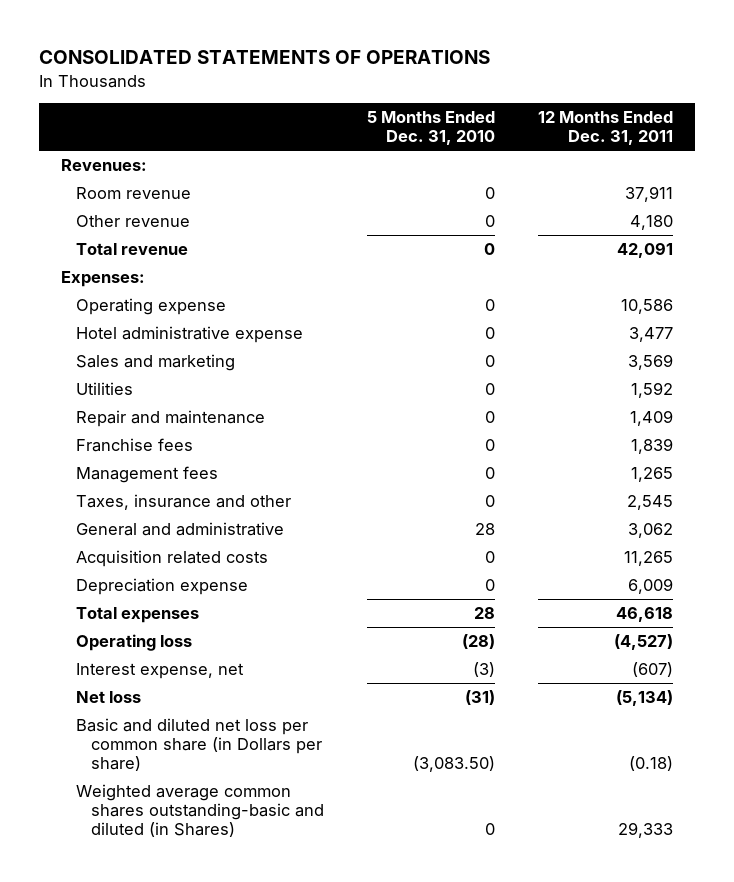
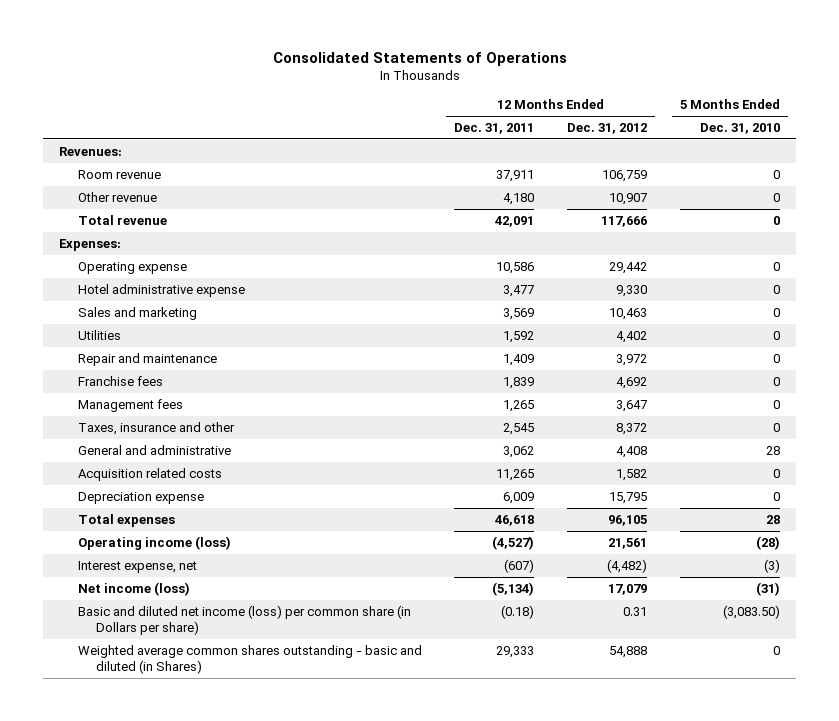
[39,50,491,65] CONSOLIDATED STATEMENTS OF OPERATIONS -> [272,51,567,66] Consolidated Statements of Operations
none -> [567,123,648,135] Dec. 31, 2012
[75,634,192,652] Operating loss -> [77,535,231,550] Operating income (loss)
[75,691,141,704] Net loss -> [77,581,190,596] Net income (loss)
[75,718,322,772] Basic and diluted net loss per common share (in Dollars per share) -> [77,604,411,635] Basic and diluted net income (loss) per common share (in Dollars per share)
[75,784,324,838] Weighted average common shares outstanding-basic and diluted (in Shares) -> [77,644,422,674] Weighted average common shares outstanding - basic and diluted (in Shares)

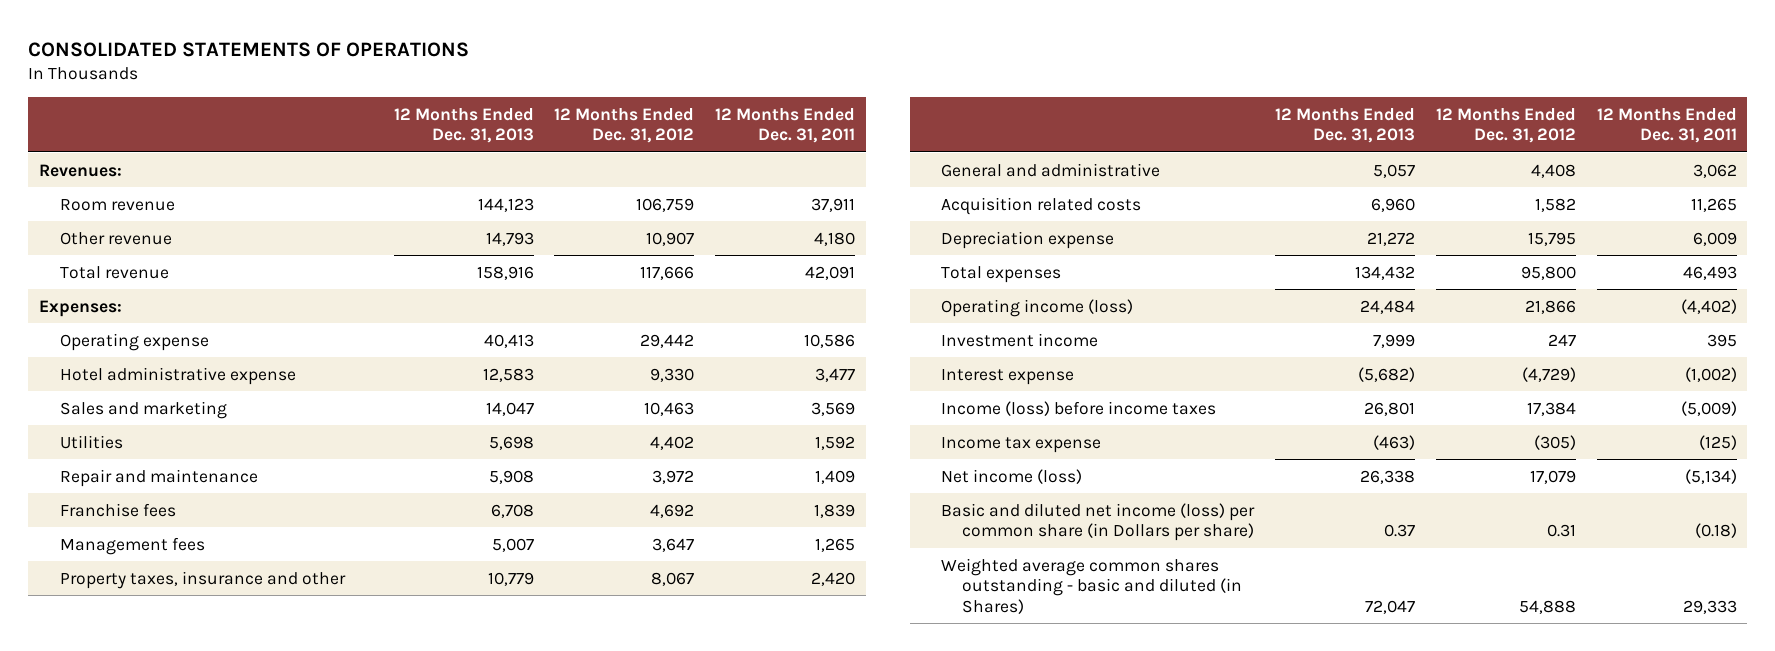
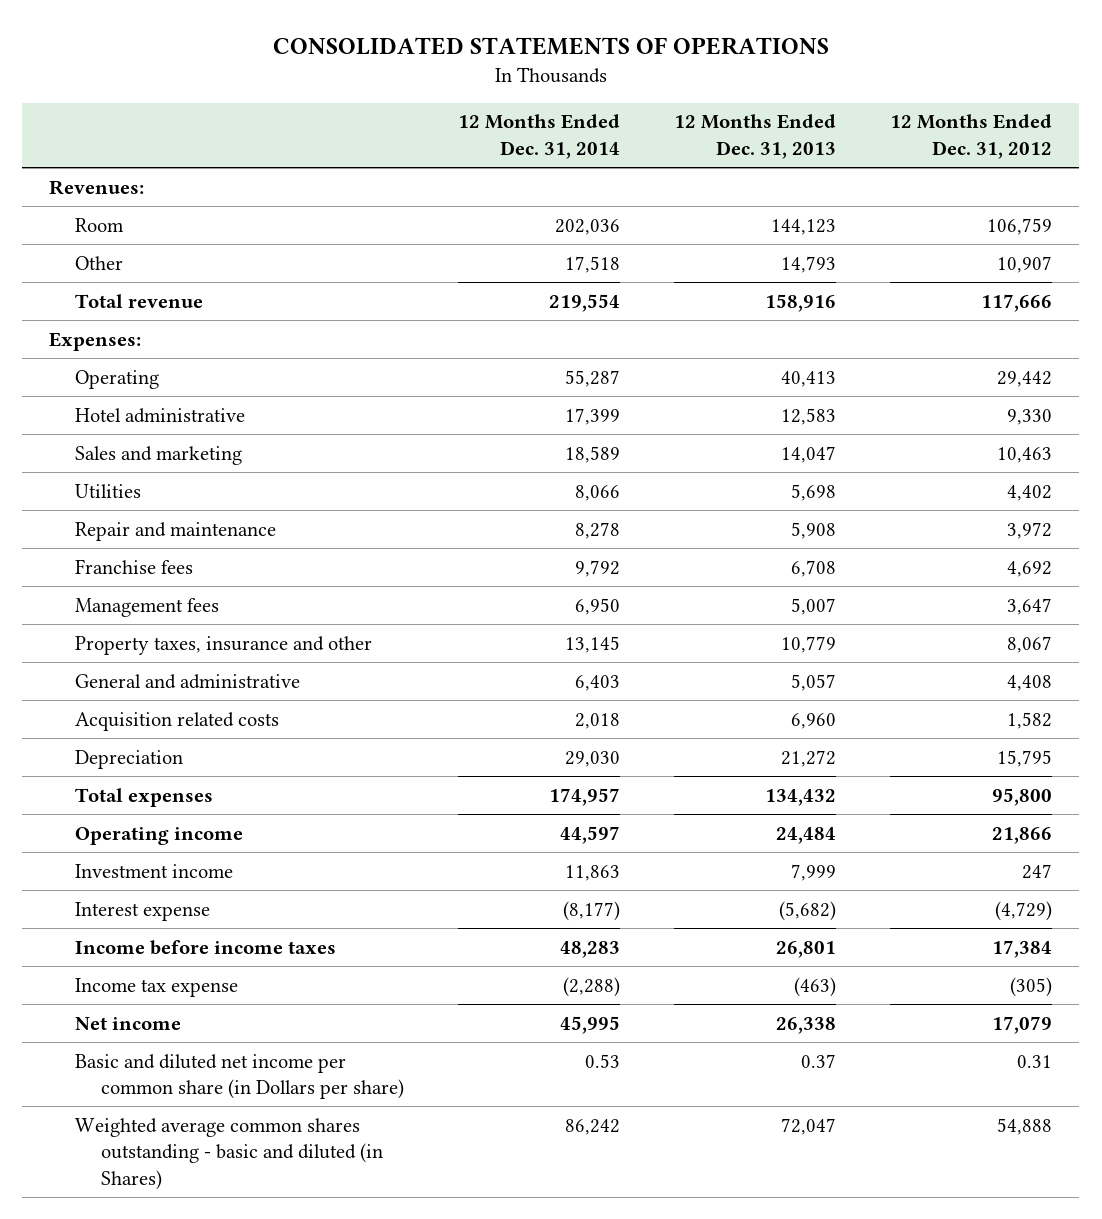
[715,107,856,144] 12 Months Ended Dec. 31, 2011 -> none
none -> [458,114,621,160] 12 Months Ended Dec. 31, 2014
[59,198,175,211] Room revenue -> [75,217,125,232] Room
[59,231,172,245] Other revenue -> [75,255,124,270] Other
[59,332,209,351] Operating expense -> [75,369,160,389] Operating
[59,366,296,385] Hotel administrative expense -> [75,407,246,423] Hotel administrative
[941,230,1115,249] Depreciation expense -> [75,749,184,769] Depreciation
[941,298,1134,317] Operating income (loss) -> [75,826,244,845] Operating income
[941,400,1217,416] Income (loss) before income taxes -> [75,939,337,955] Income before income taxes
[941,468,1083,484] Net income (loss) -> [75,1016,182,1030] Net income
[941,502,1256,542] Basic and diluted net income (loss) per common share (in Dollars per share) -> [75,1053,405,1100] Basic and diluted net income per common share (in Dollars per share)

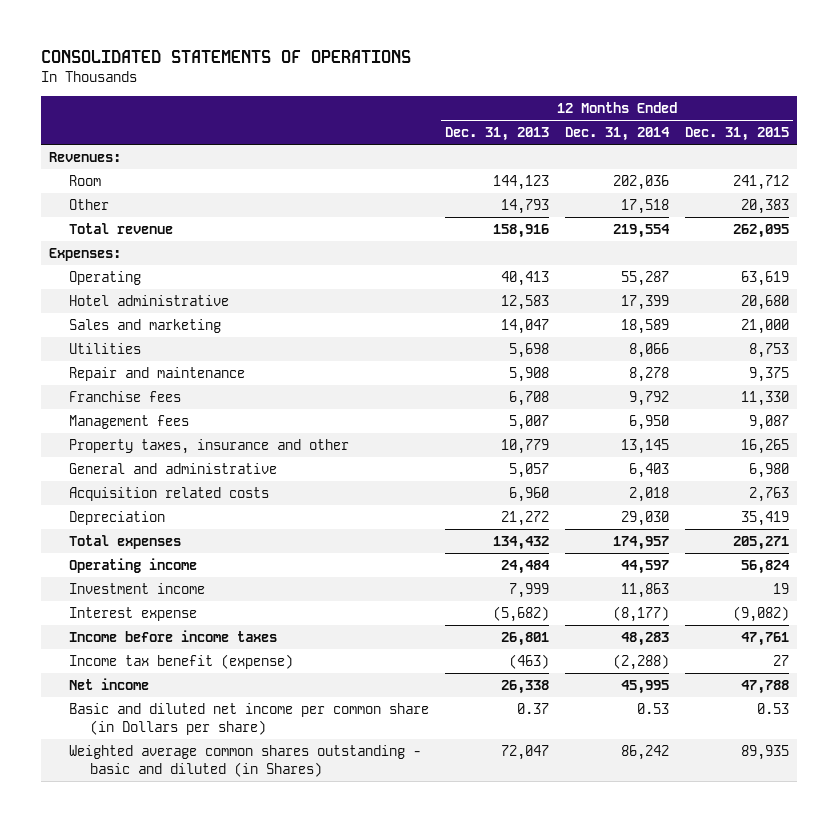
[890,114,1053,160] 12 Months Ended Dec. 31, 2012 -> none
none -> [684,127,789,142] Dec. 31, 2015
[75,977,239,997] Income tax expense -> [69,653,294,669] Income tax benefit (expense)

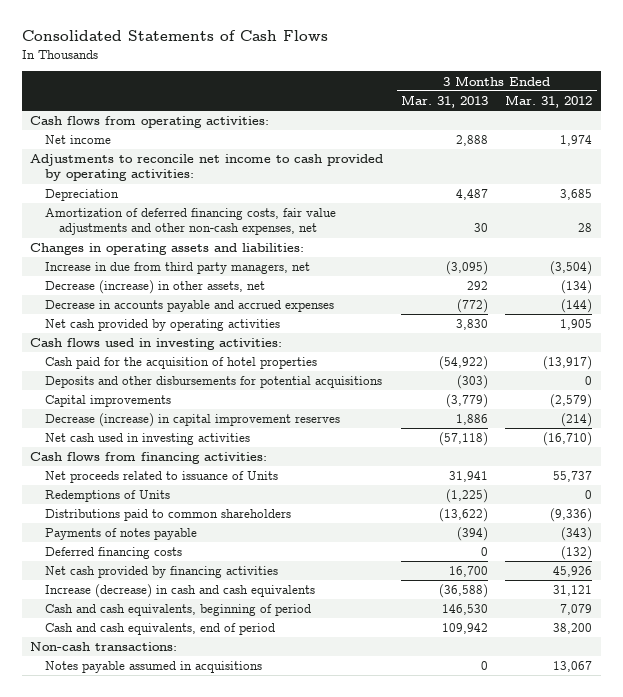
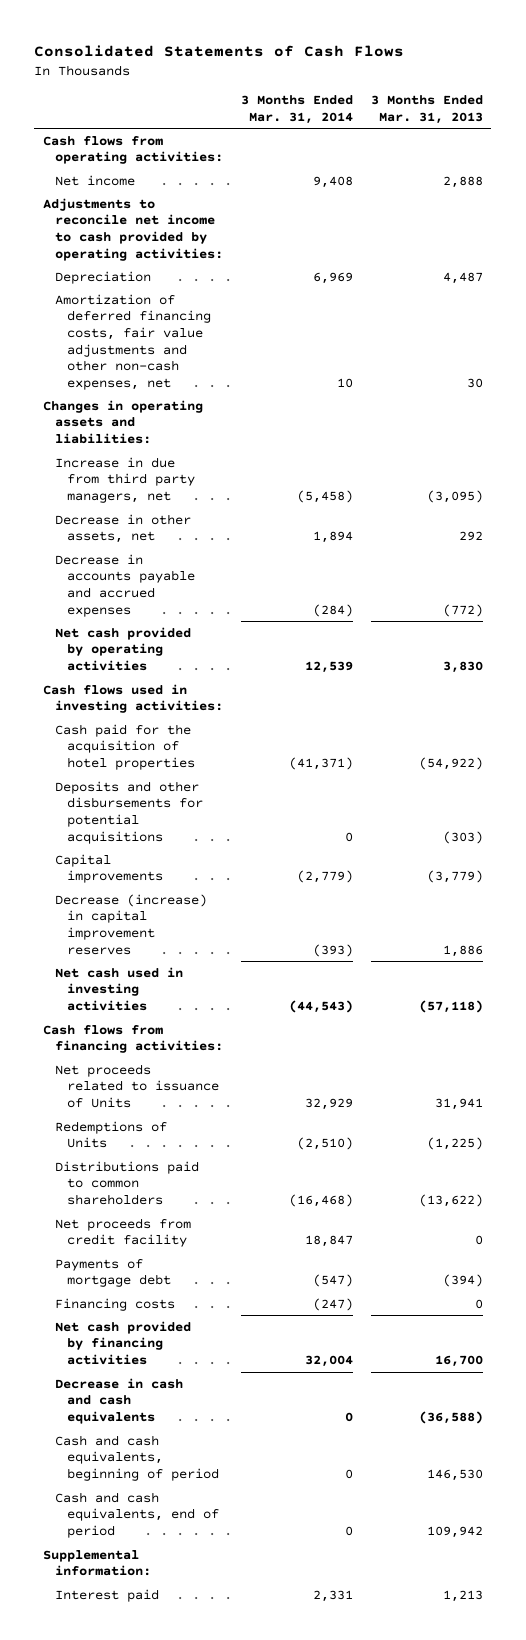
[505,94,593,108] Mar. 31, 2012 -> none
none -> [240,95,353,124] 3 Months Ended Mar. 31, 2014
[44,280,265,295] Decrease (increase) in other assets, net -> [55,513,192,544] Decrease in other assets, net
none -> [55,1217,192,1248] Net proceeds from credit facility
[44,528,197,541] Payments of notes payable -> [55,1258,172,1288] Payments of mortgage debt
[44,547,182,560] Deferred financing costs -> [55,1297,176,1311] Financing costs
[44,584,315,599] Increase (decrease) in cash and cash equivalents -> [55,1377,184,1424] Decrease in cash and cash equivalents
[30,642,178,652] Non-cash transactions: -> none
[44,661,262,674] Notes payable assumed in acquisitions -> none
none -> [43,1549,152,1577] Supplemental information:
none -> [55,1588,160,1602] Interest paid

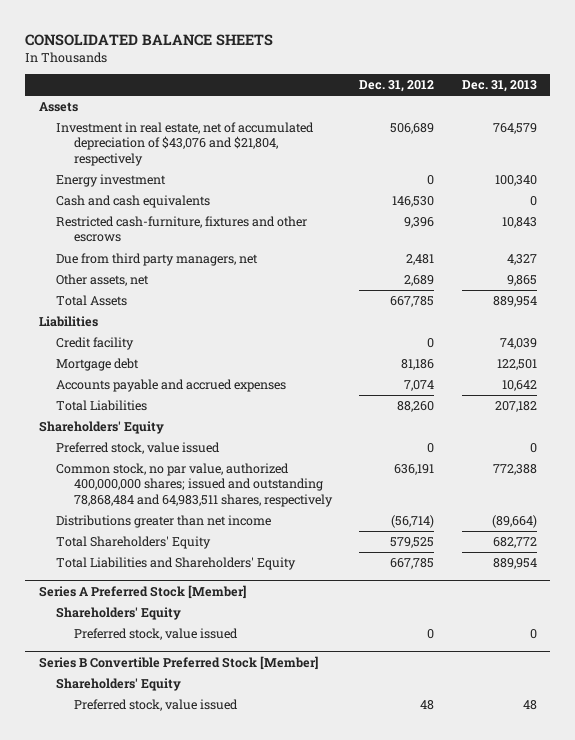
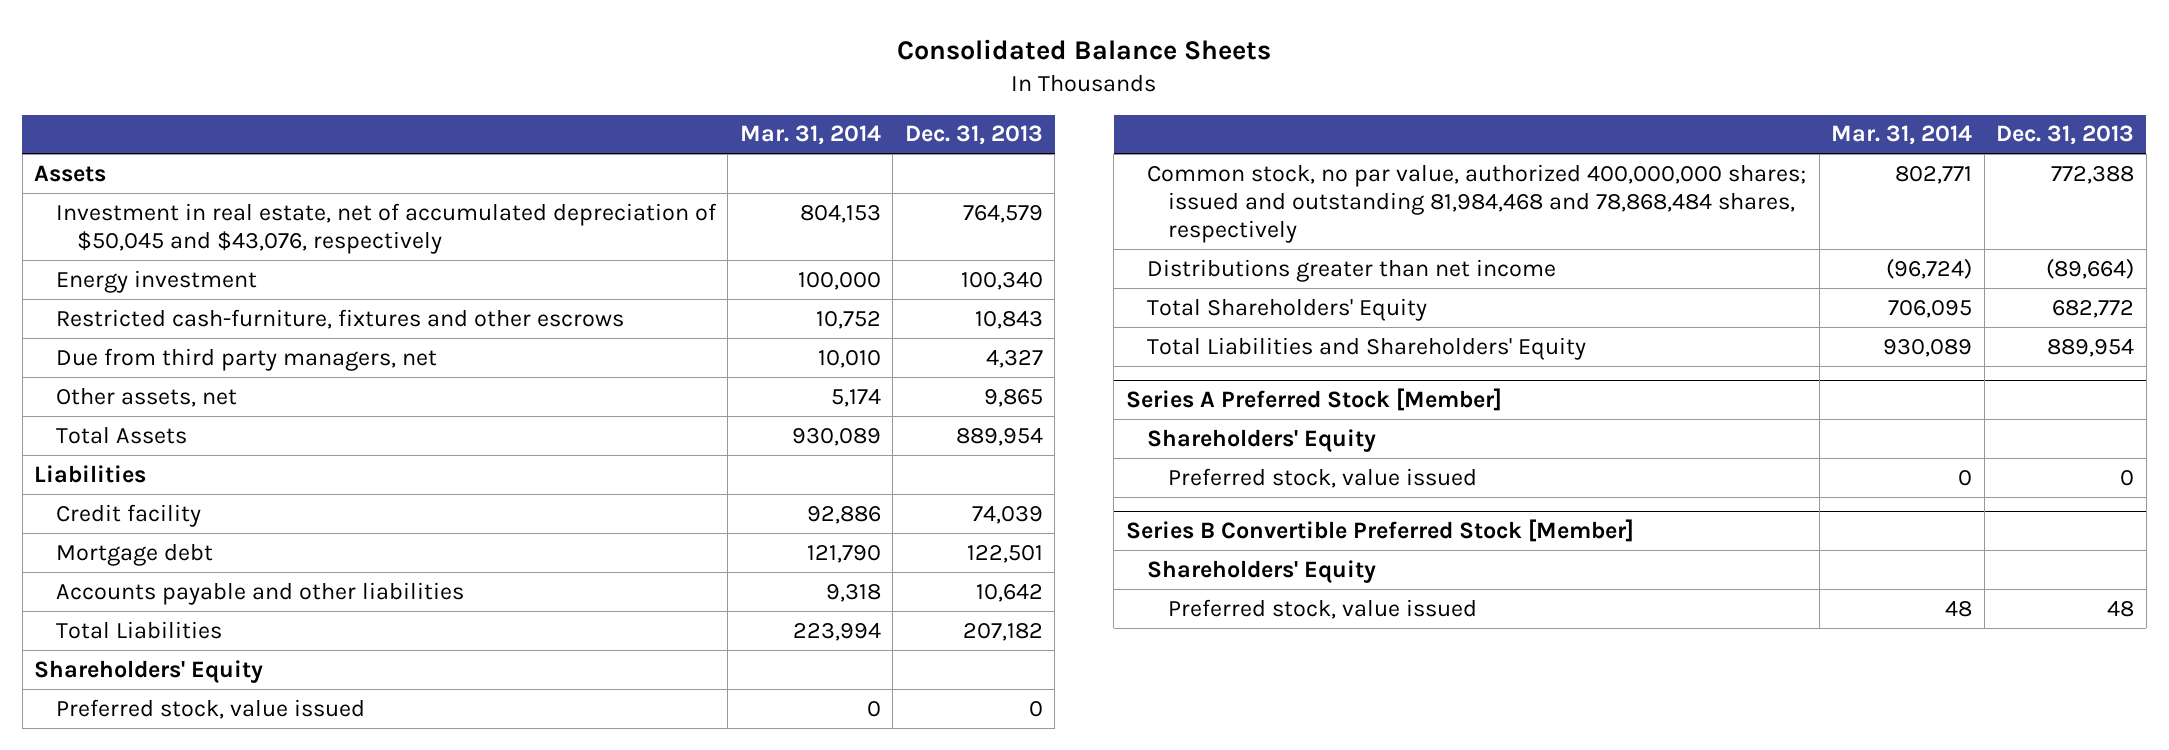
[25,33,274,46] CONSOLIDATED BALANCE SHEETS -> [897,38,1272,60] Consolidated Balance Sheets
[359,80,435,93] Dec. 31, 2012 -> none
none -> [739,125,881,146] Mar. 31, 2014
[56,122,315,166] Investment in real estate, net of accumulated depreciation of $43,076 and $21,804, respectively -> [55,202,717,254] Investment in real estate, net of accumulated depreciation of $50,045 and $43,076, respectively
[56,195,211,209] Cash and cash equivalents -> none
[56,379,287,393] Accounts payable and accrued expenses -> [55,581,464,605] Accounts payable and other liabilities
[56,463,333,507] Common stock, no par value, authorized 400,000,000 shares; issued and outstanding 78,868,484 and 64,983,511 shares, respectively -> [1147,163,1807,244] Common stock, no par value, authorized 400,000,000 shares; issued and outstanding 81,984,468 and 78,868,484 shares, respectively

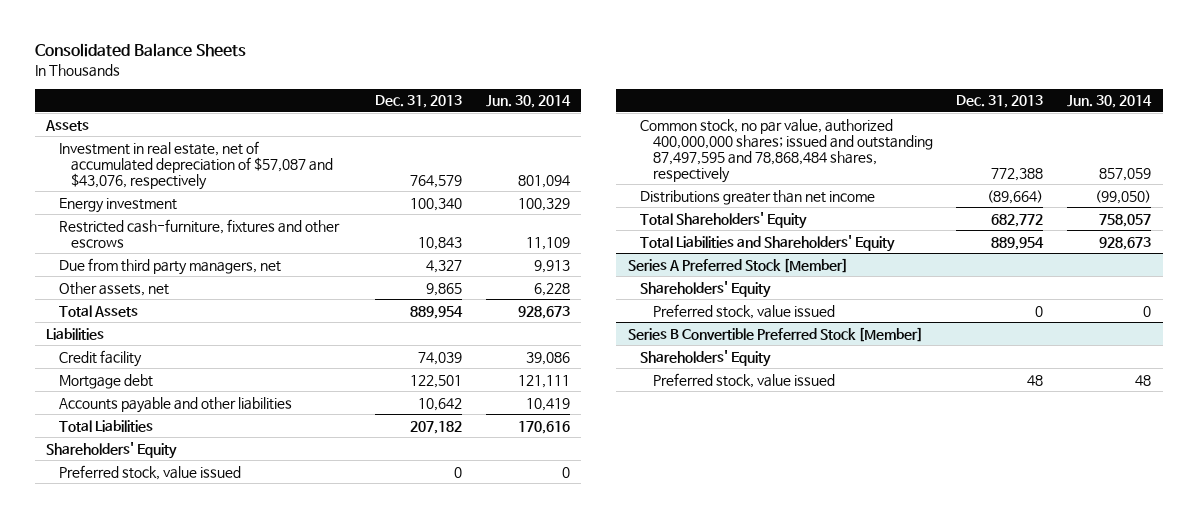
[739,125,881,146] Mar. 31, 2014 -> none
none -> [485,95,571,109] Jun. 30, 2014
[55,202,717,254] Investment in real estate, net of accumulated depreciation of $50,045 and $43,076, respectively -> [58,140,334,190] Investment in real estate, net of accumulated depreciation of $57,087 and $43,076, respectively
[1147,163,1807,244] Common stock, no par value, authorized 400,000,000 shares; issued and outstanding 81,984,468 and 78,868,484 shares, respectively -> [640,118,933,183] Common stock, no par value, authorized 400,000,000 shares; issued and outstanding 87,497,595 and 78,868,484 shares, respectively

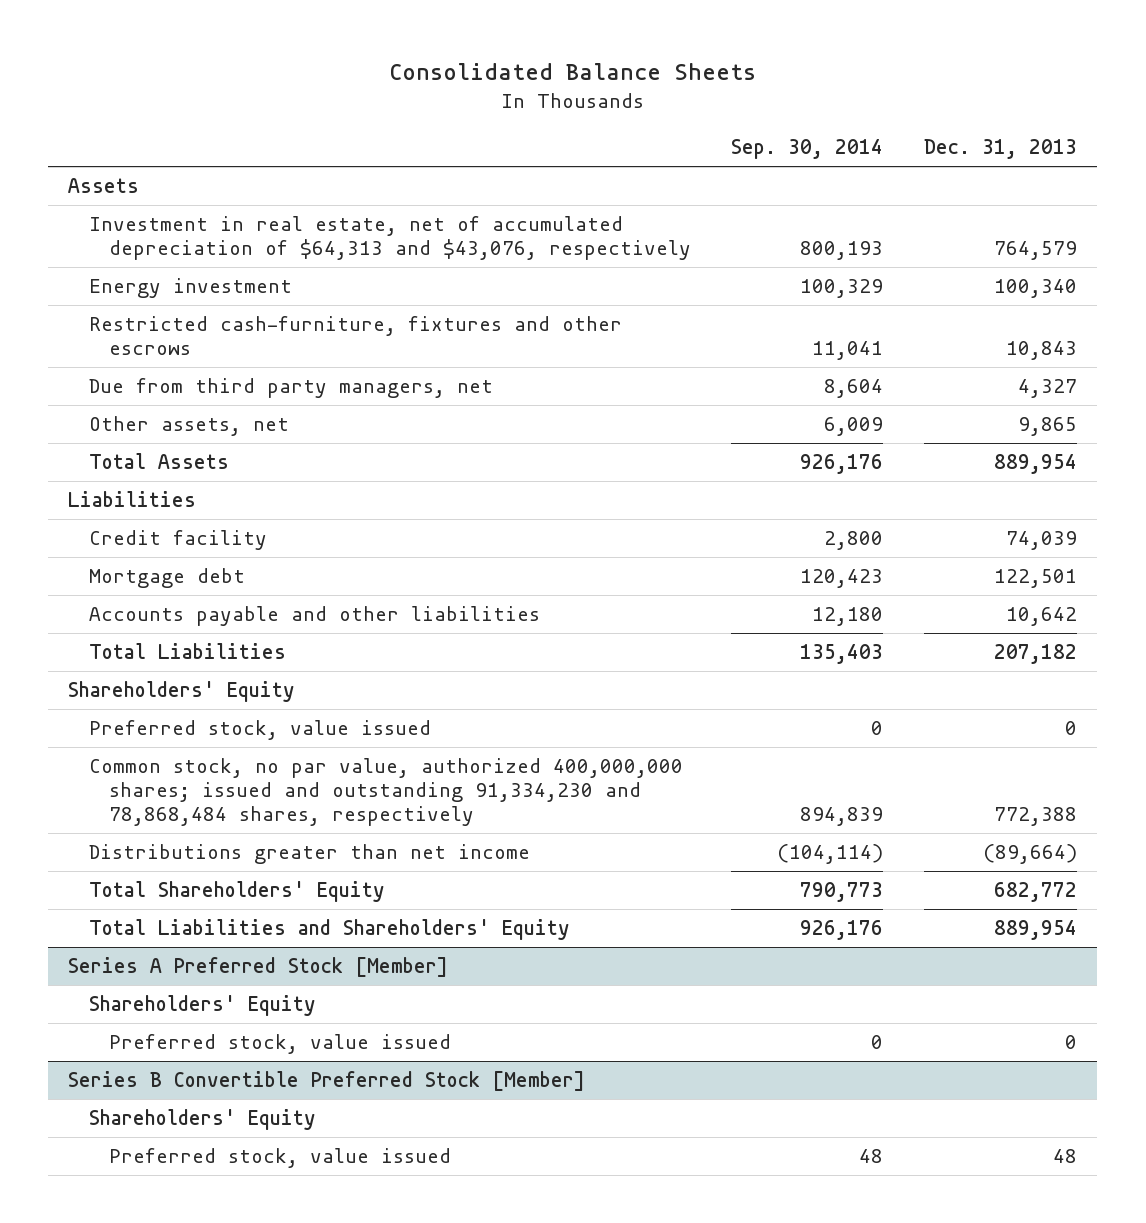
[485,95,571,109] Jun. 30, 2014 -> none
none -> [731,139,884,160] Sep. 30, 2014
[58,140,334,190] Investment in real estate, net of accumulated depreciation of $57,087 and $43,076, respectively -> [88,216,691,261] Investment in real estate, net of accumulated depreciation of $64,313 and $43,076, respectively
[640,118,933,183] Common stock, no par value, authorized 400,000,000 shares; issued and outstanding 87,497,595 and 78,868,484 shares, respectively -> [88,758,683,827] Common stock, no par value, authorized 400,000,000 shares; issued and outstanding 91,334,230 and 78,868,484 shares, respectively

